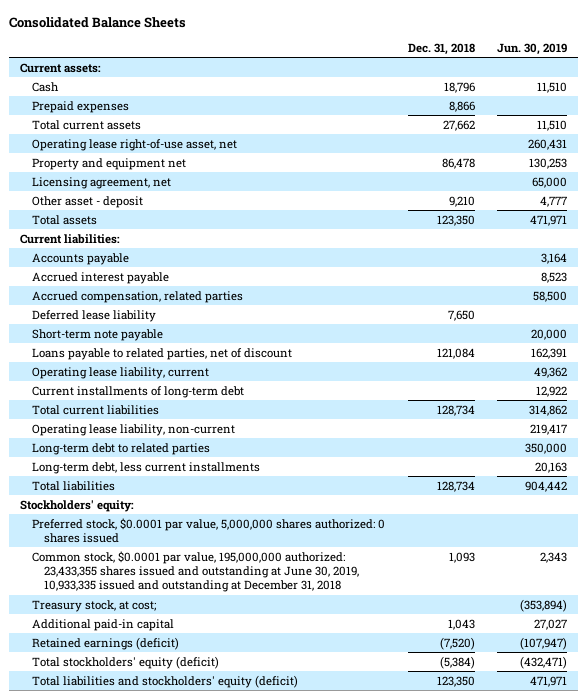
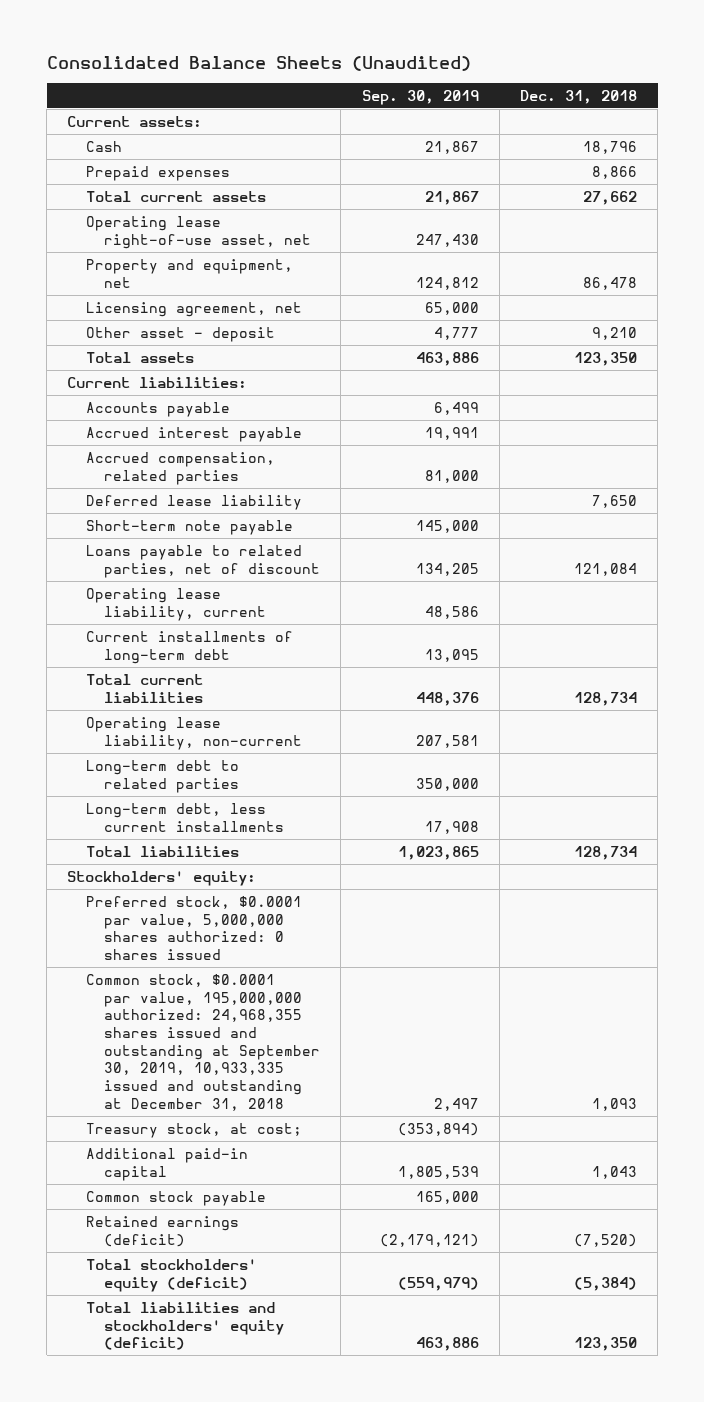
[9,16,187,28] Consolidated Balance Sheets -> [46,55,471,71] Consolidated Balance Sheets (Unaudited)
[496,42,567,55] Jun. 30, 2019 -> none
none -> [361,89,479,105] Sep. 30, 2019
[32,157,187,170] Property and equipment net -> [85,258,293,288] Property and equipment, net
[32,550,360,593] Common stock, $0.0001 par value, 195,000,000 authorized: 23,433,355 shares issued and outstanding at June 30, 2019, 10,933,335 issued and outstanding at December 31, 2018 -> [85,973,321,1111] Common stock, $0.0001 par value, 195,000,000 authorized: 24,968,355 shares issued and outstanding at September 30, 2019, 10,933,335 issued and outstanding at December 31, 2018
none -> [85,1190,266,1206] Common stock payable

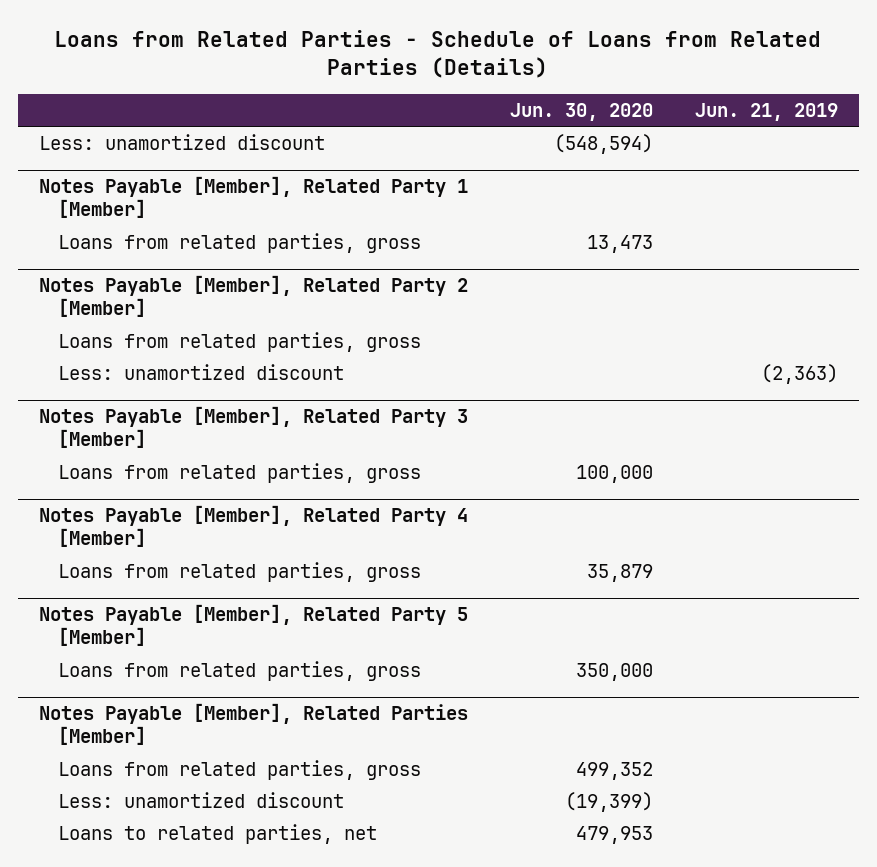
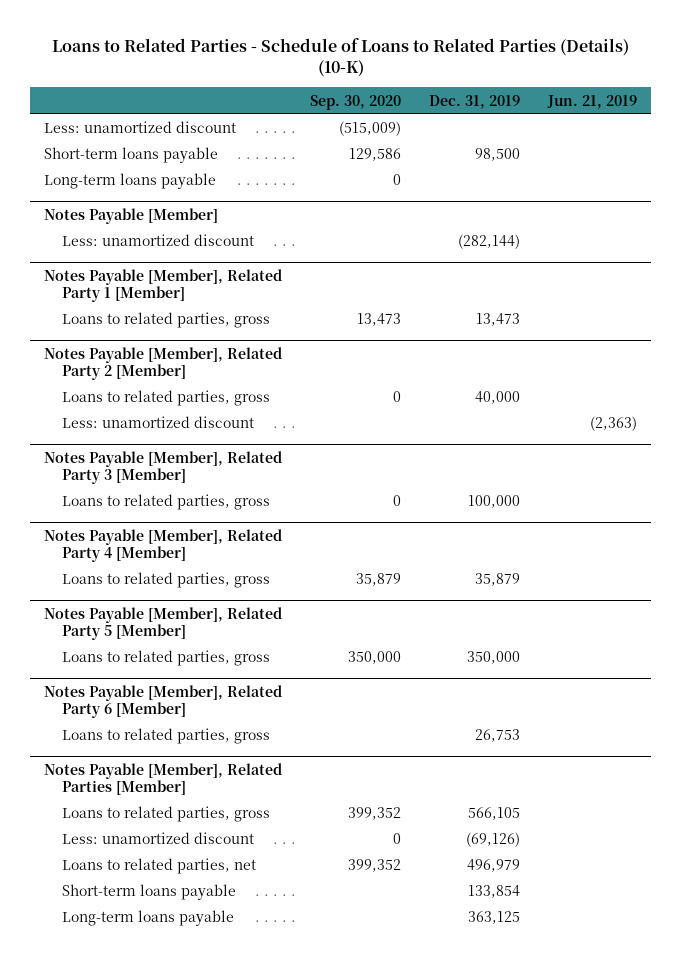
[54,29,822,79] Loans from Related Parties - Schedule of Loans from Related Parties (Details) -> [51,37,629,78] Loans to Related Parties - Schedule of Loans to Related Parties (Details) (10-K)
[509,102,653,121] Jun. 30, 2020 -> none
none -> [309,94,401,110] Sep. 30, 2020
none -> [429,94,521,109] Dec. 31, 2019
none -> [43,147,218,164] Short-term loans payable
none -> [43,173,216,190] Long-term loans payable
none -> [43,207,218,224] Notes Payable [Member]
none -> [62,234,255,247] Less: unamortized discount
[57,232,421,253] Loans from related parties, gross -> [62,312,271,329] Loans to related parties, gross
[57,331,421,352] Loans from related parties, gross -> [62,390,271,407] Loans to related parties, gross
[57,462,421,483] Loans from related parties, gross -> [62,494,271,511] Loans to related parties, gross
[57,561,421,582] Loans from related parties, gross -> [62,572,271,589] Loans to related parties, gross
[57,660,421,681] Loans from related parties, gross -> [62,650,271,667] Loans to related parties, gross
none -> [43,684,282,719] Notes Payable [Member], Related Party 6 [Member]
none -> [62,728,271,745] Loans to related parties, gross
[57,759,421,780] Loans from related parties, gross -> [62,806,271,823] Loans to related parties, gross
none -> [62,884,237,901] Short-term loans payable
none -> [62,910,235,927] Long-term loans payable

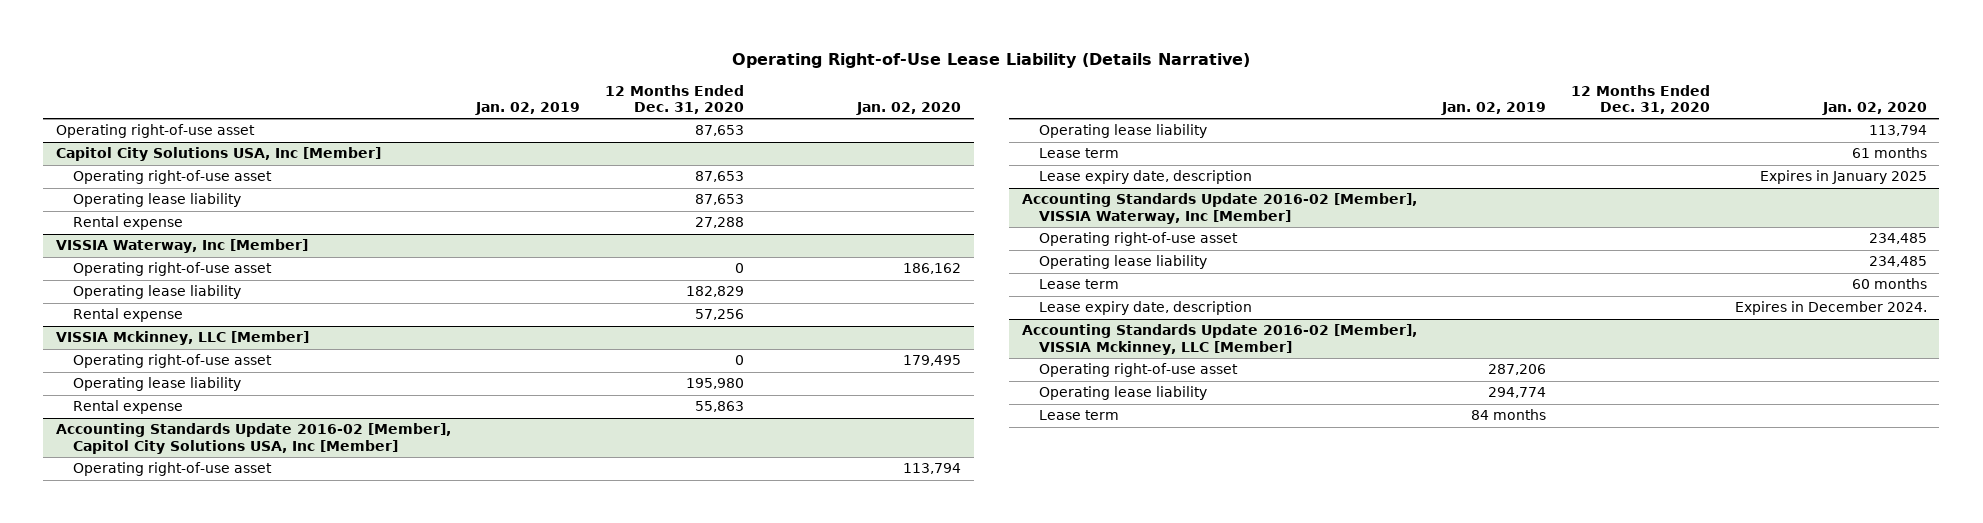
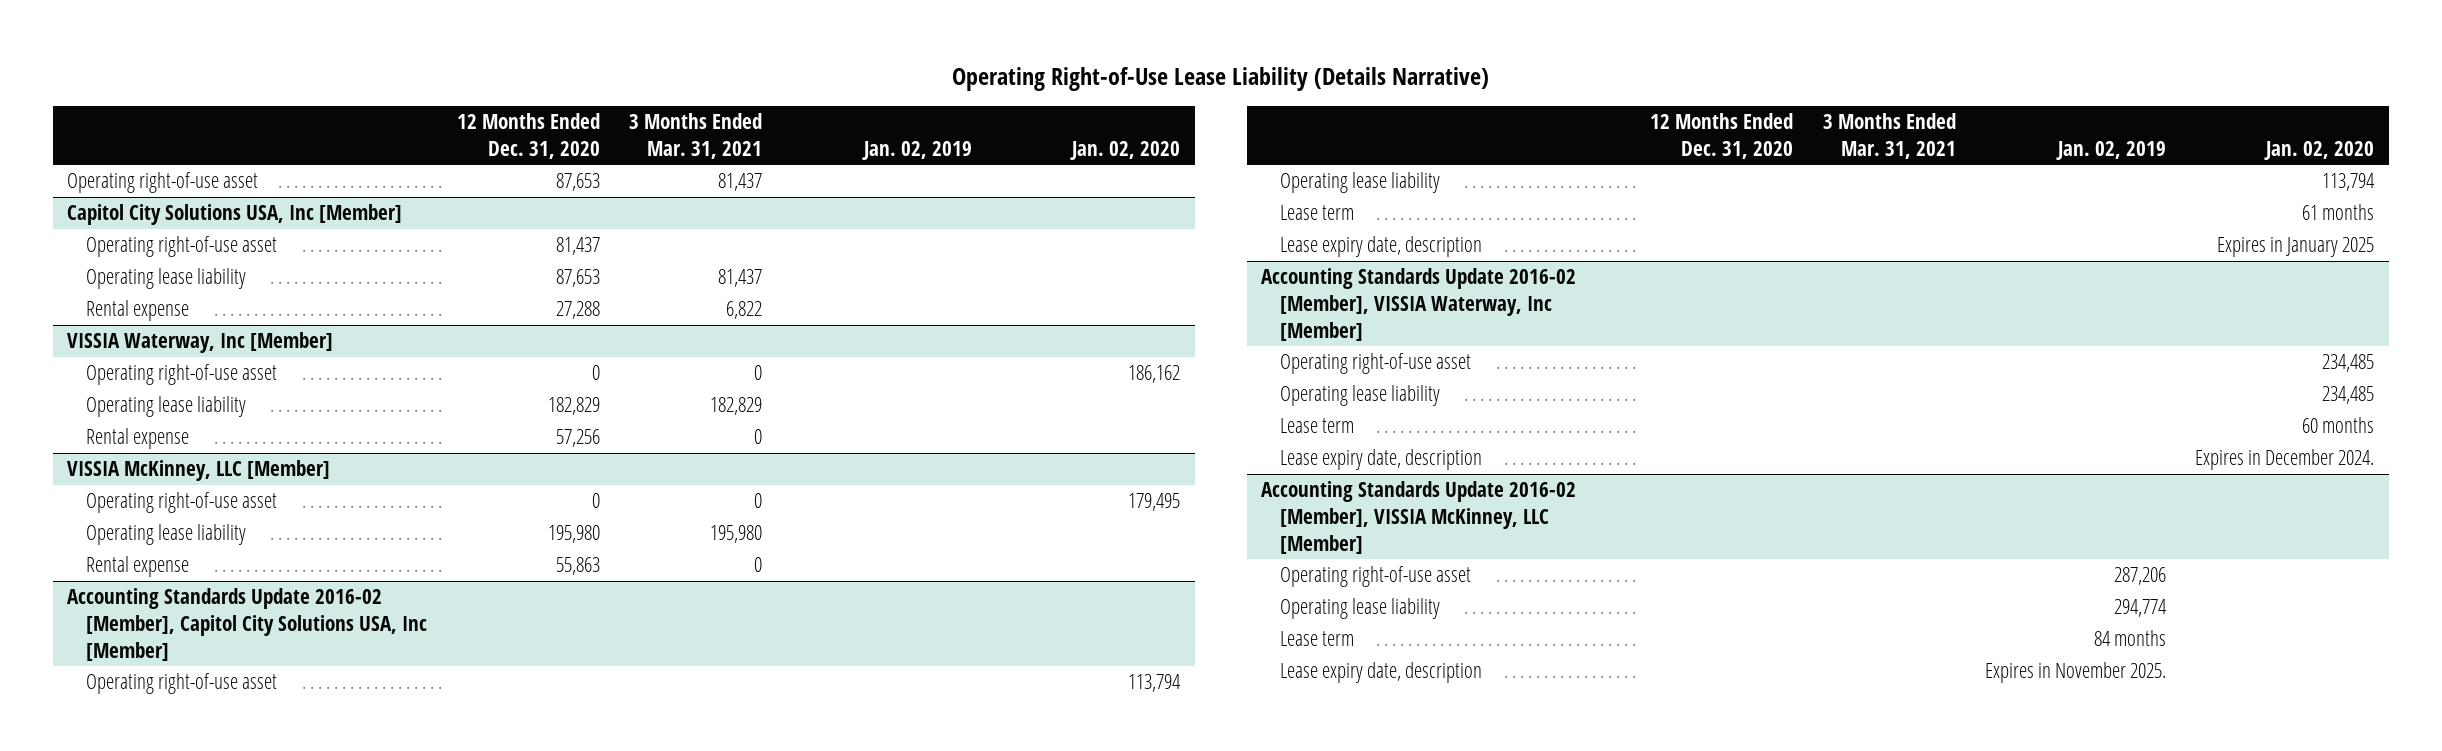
none -> [628,112,762,159] 3 Months Ended Mar. 31, 2021
[694,171,744,183] 87,653 -> [555,237,600,256] 81,437
[55,331,309,346] VISSIA Mckinney, LLC [Member] -> [67,460,331,482] VISSIA McKinney, LLC [Member]
[1021,324,1417,356] Accounting Standards Update 2016-02 [Member], VISSIA Mckinney, LLC [Member] -> [1261,481,1577,554] Accounting Standards Update 2016-02 [Member], VISSIA McKinney, LLC [Member]
none -> [1280,662,1483,684] Lease expiry date, description

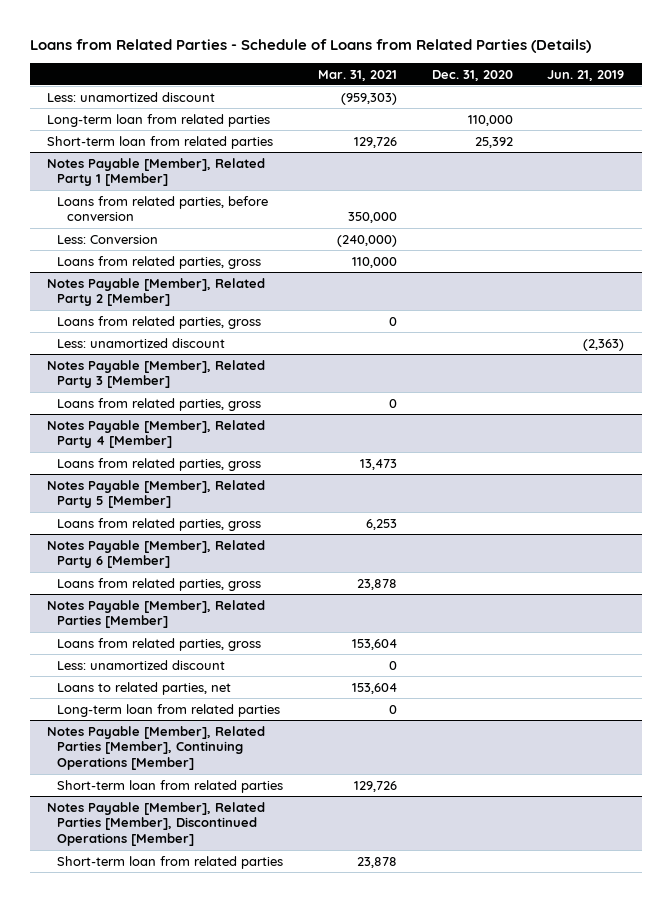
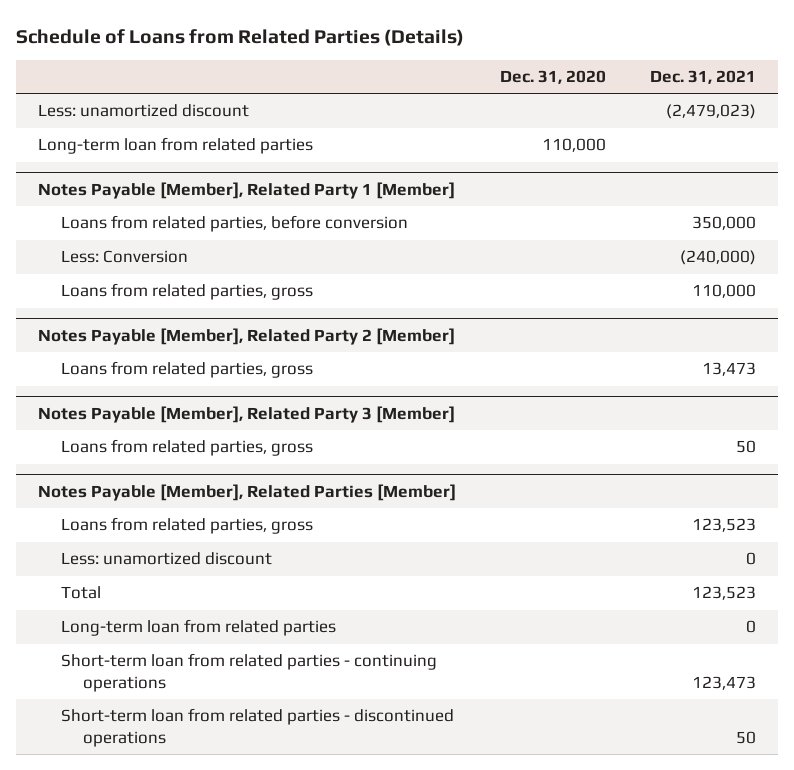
[30,39,592,54] Loans from Related Parties - Schedule of Loans from Related Parties (Details) -> [16,28,465,46] Schedule of Loans from Related Parties (Details)
[317,69,397,81] Mar. 31, 2021 -> none
[547,69,625,81] Jun. 21, 2019 -> none
none -> [649,69,756,84] Dec. 31, 2021
[47,135,274,149] Short-term loan from related parties -> none
[57,337,226,348] Less: unamortized discount -> none
[47,419,266,449] Notes Payable [Member], Related Party 4 [Member] -> none
[57,457,262,471] Loans from related parties, gross -> none
[47,479,266,509] Notes Payable [Member], Related Party 5 [Member] -> none
[57,517,262,531] Loans from related parties, gross -> none
[47,539,266,569] Notes Payable [Member], Related Party 6 [Member] -> none
[57,577,262,591] Loans from related parties, gross -> none
[57,681,232,695] Loans to related parties, net -> [60,586,101,600] Total
[47,725,266,771] Notes Payable [Member], Related Parties [Member], Continuing Operations [Member] -> none
[57,779,284,793] Short-term loan from related parties -> none
[47,801,266,847] Notes Payable [Member], Related Parties [Member], Discontinued Operations [Member] -> none
[57,855,284,869] Short-term loan from related parties -> none
none -> [60,653,437,692] Short-term loan from related parties - continuing operations
none -> [60,708,454,747] Short-term loan from related parties - discontinued operations

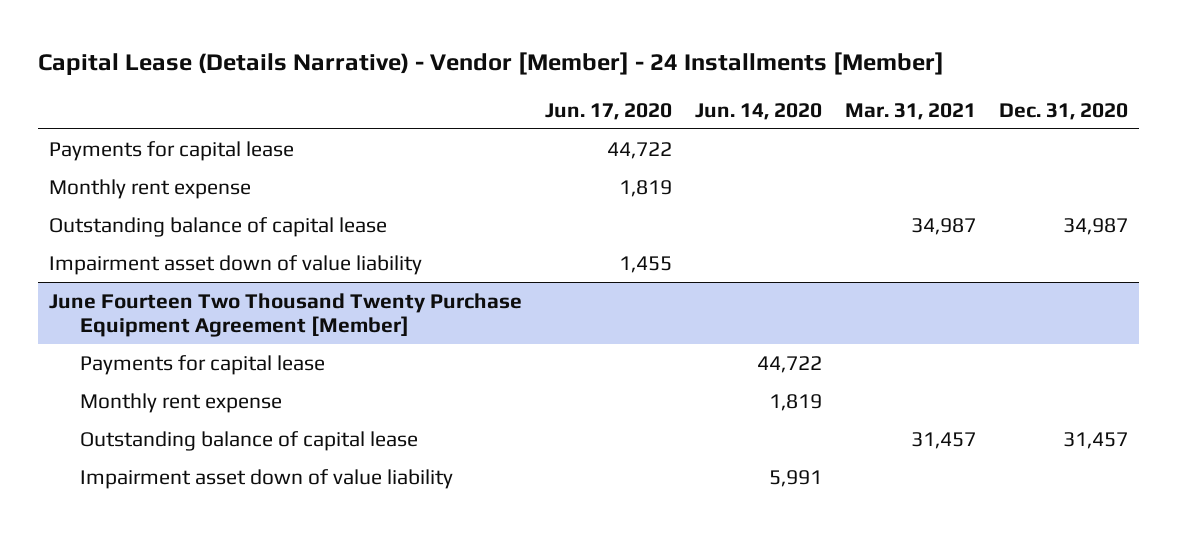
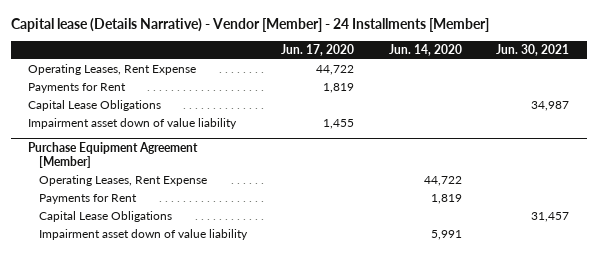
[38,52,945,76] Capital Lease (Details Narrative) - Vendor [Member] - 24 Installments [Member] -> [11,18,490,33] Capital lease (Details Narrative) - Vendor [Member] - 24 Installments [Member]
[844,102,976,120] Mar. 31, 2021 -> none
[998,102,1128,120] Dec. 31, 2020 -> none
none -> [496,44,570,57] Jun. 30, 2021
[49,140,295,161] Payments for capital lease -> [28,64,197,76] Operating Leases, Rent Expense
[49,178,252,199] Monthly rent expense -> [28,83,127,94] Payments for Rent
[49,216,388,237] Outstanding balance of capital lease -> [28,100,162,112] Capital Lease Obligations
[49,292,523,338] June Fourteen Two Thousand Twenty Purchase Equipment Agreement [Member] -> [28,142,199,168] Purchase Equipment Agreement [Member]
[80,354,326,375] Payments for capital lease -> [38,175,207,187] Operating Leases, Rent Expense
[80,392,283,413] Monthly rent expense -> [38,194,137,205] Payments for Rent
[80,430,419,451] Outstanding balance of capital lease -> [38,211,172,223] Capital Lease Obligations

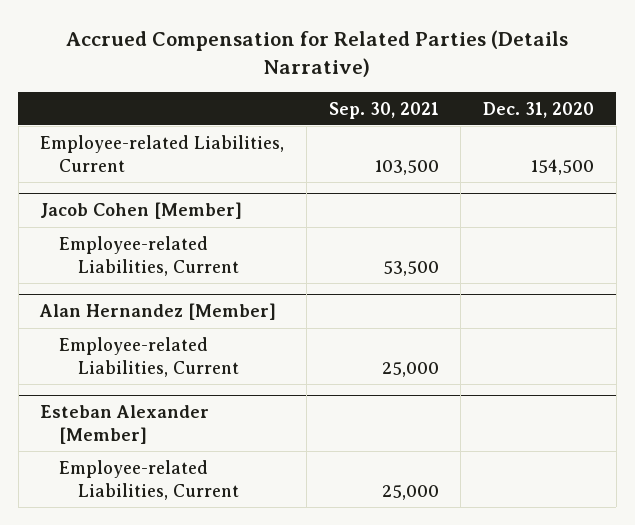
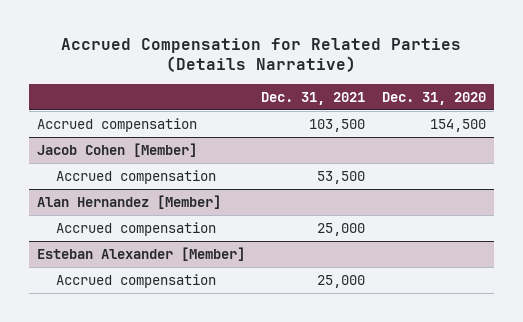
[328,101,439,119] Sep. 30, 2021 -> none
none -> [261,91,366,105] Dec. 31, 2021
[40,134,285,172] Employee-related Liabilities, Current -> [36,117,197,132] Accrued compensation
[59,235,239,276] Employee-related Liabilities, Current -> [55,169,216,184] Accrued compensation
[59,336,239,377] Employee-related Liabilities, Current -> [55,221,216,236] Accrued compensation
[59,459,239,500] Employee-related Liabilities, Current -> [55,273,216,288] Accrued compensation

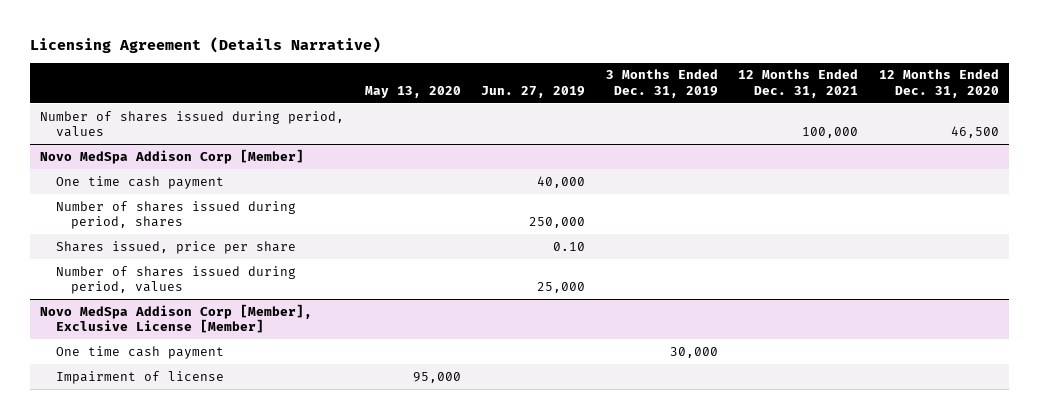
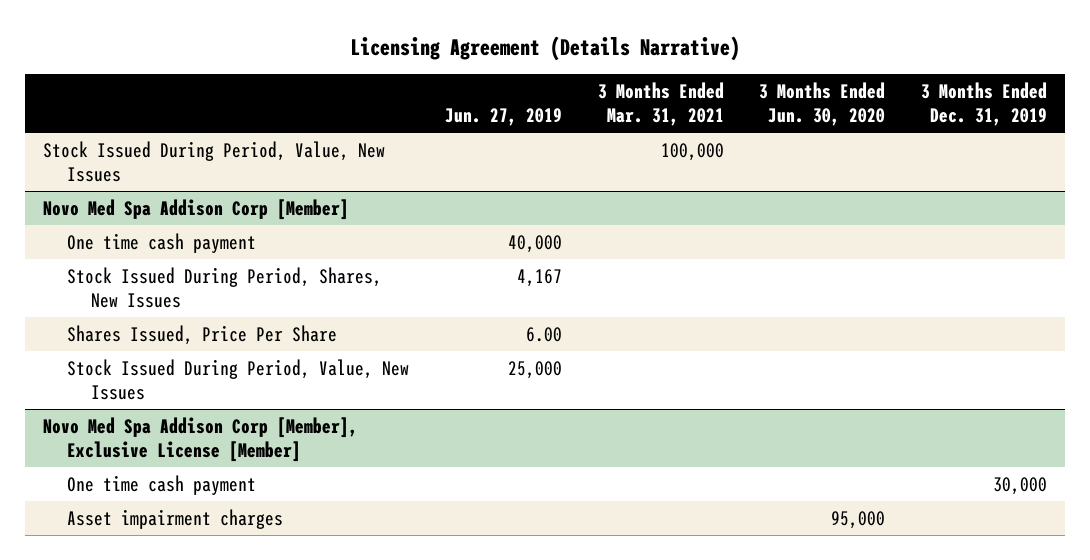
[364,86,461,99] May 13, 2020 -> none
[738,69,859,99] 12 Months Ended Dec. 31, 2021 -> none
[878,69,999,99] 12 Months Ended Dec. 31, 2020 -> none
none -> [597,82,724,126] 3 Months Ended Mar. 31, 2021
none -> [759,82,886,126] 3 Months Ended Jun. 30, 2020
[40,110,345,138] Number of shares issued during period, values -> [42,140,385,182] Stock Issued During Period, Value, New Issues
[40,148,305,164] Novo MedSpa Addison Corp [Member] -> [42,198,349,220] Novo Med Spa Addison Corp [Member]
[55,200,296,230] Number of shares issued during period, shares -> [66,266,382,308] Stock Issued During Period, Shares, New Issues
[529,217,586,229] 250,000 -> [516,268,562,287] 4,167
[55,240,296,254] Shares issued, price per share -> [66,324,337,345] Shares Issued, Price Per Share
[553,241,586,251] 0.10 -> [525,326,562,342] 6.00
[55,265,296,295] Number of shares issued during period, values -> [66,358,409,400] Stock Issued During Period, Value, New Issues
[40,303,313,334] Novo MedSpa Addison Corp [Member], Exclusive License [Member] -> [42,416,358,462] Novo Med Spa Addison Corp [Member], Exclusive License [Member]
[55,370,224,384] Impairment of license -> [66,508,283,529] Asset impairment charges

